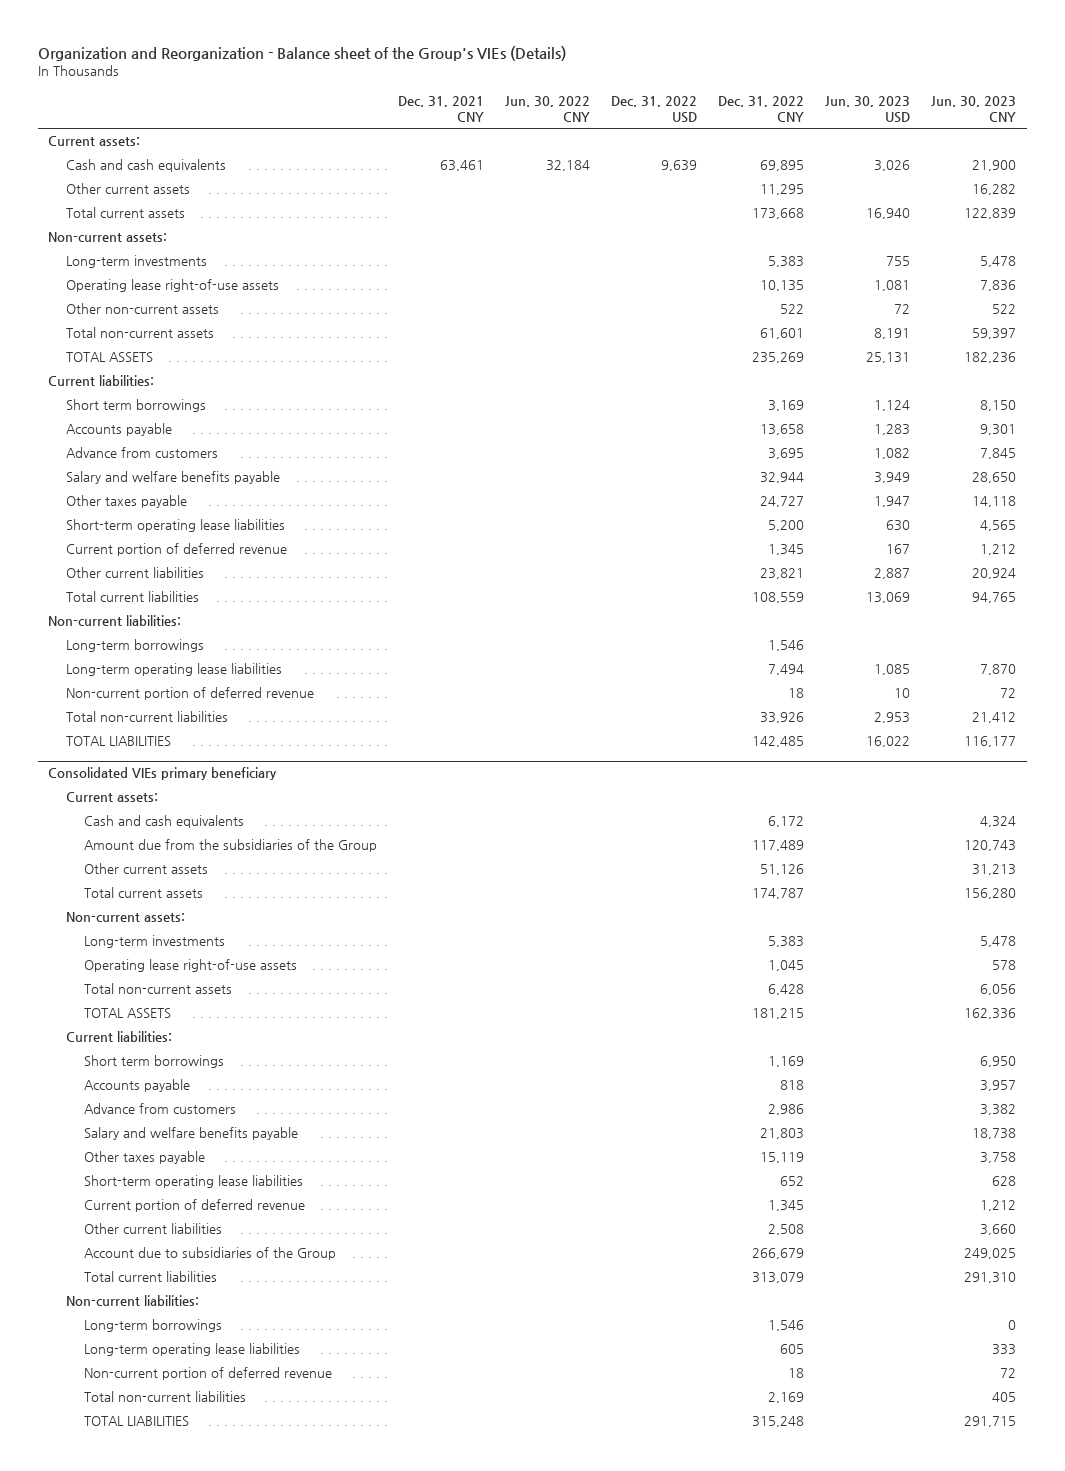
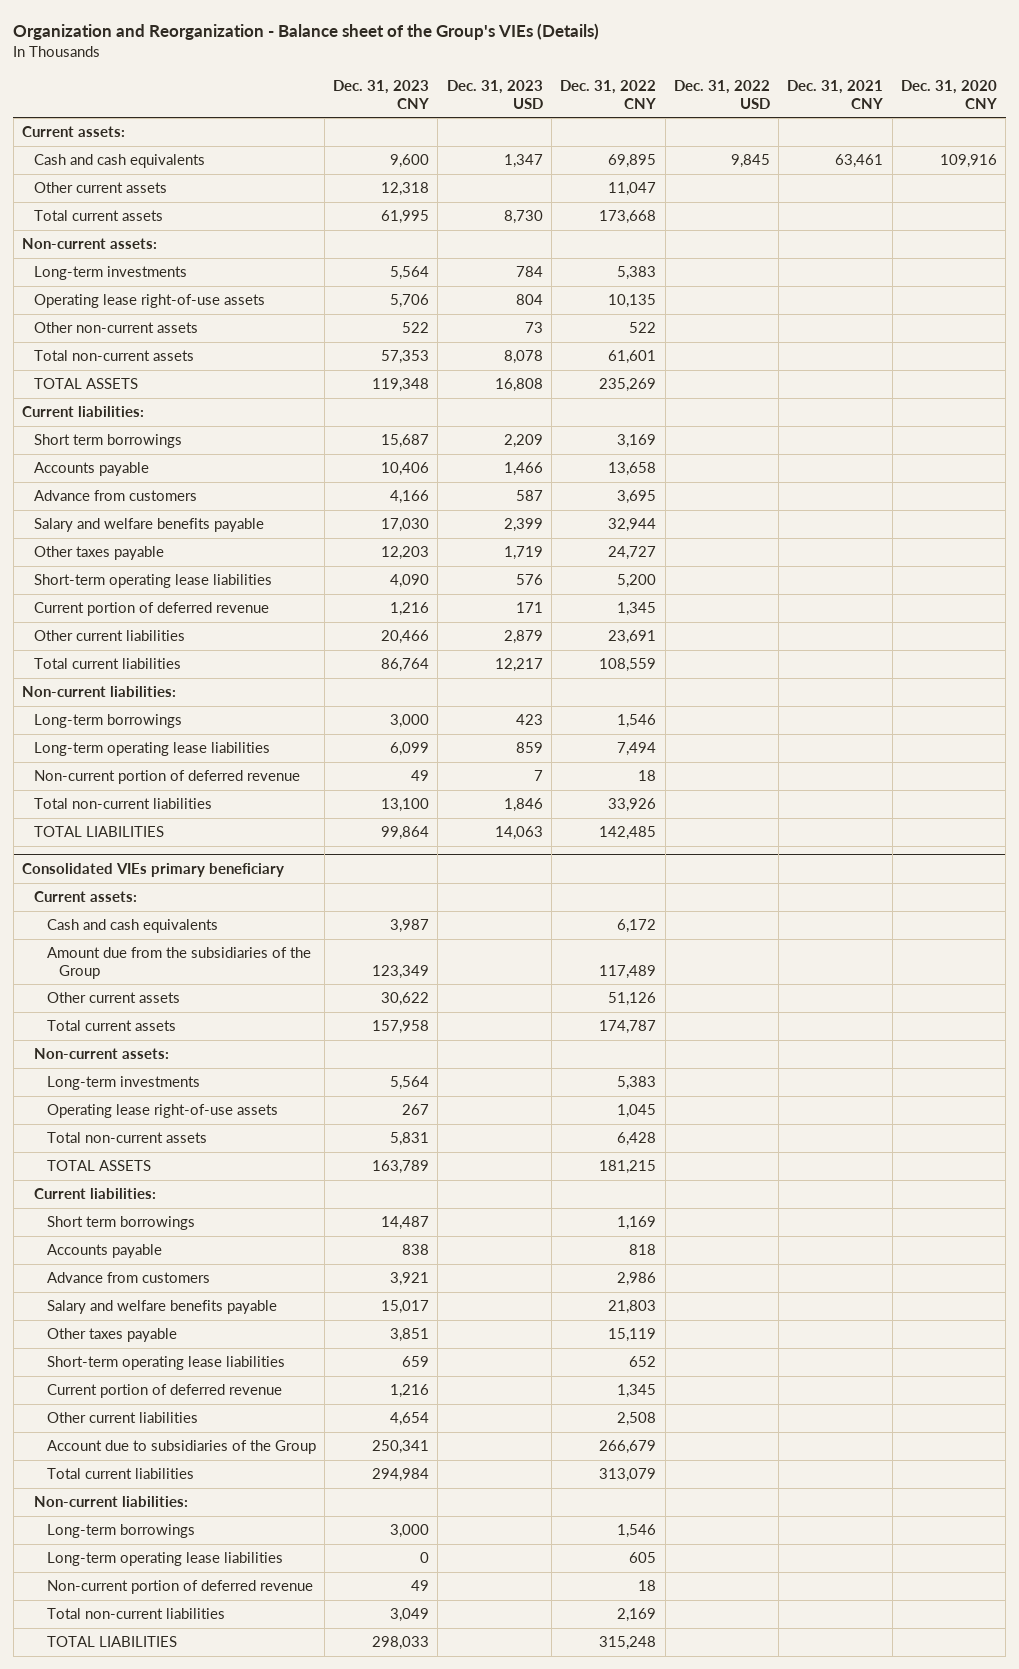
[505,95,591,122] Jun. 30, 2022 CNY -> none
[825,95,911,123] Jun. 30, 2023 USD -> none
[931,95,1017,122] Jun. 30, 2023 CNY -> none
none -> [333,80,430,109] Dec. 31, 2023 CNY
none -> [446,80,543,109] Dec. 31, 2023 USD
none -> [900,80,997,109] Dec. 31, 2020 CNY
[661,160,698,172] 9,639 -> [730,154,770,169] 9,845
[760,184,805,196] 11,295 -> [608,182,657,197] 11,047
[760,568,805,580] 23,821 -> [608,630,657,645] 23,691

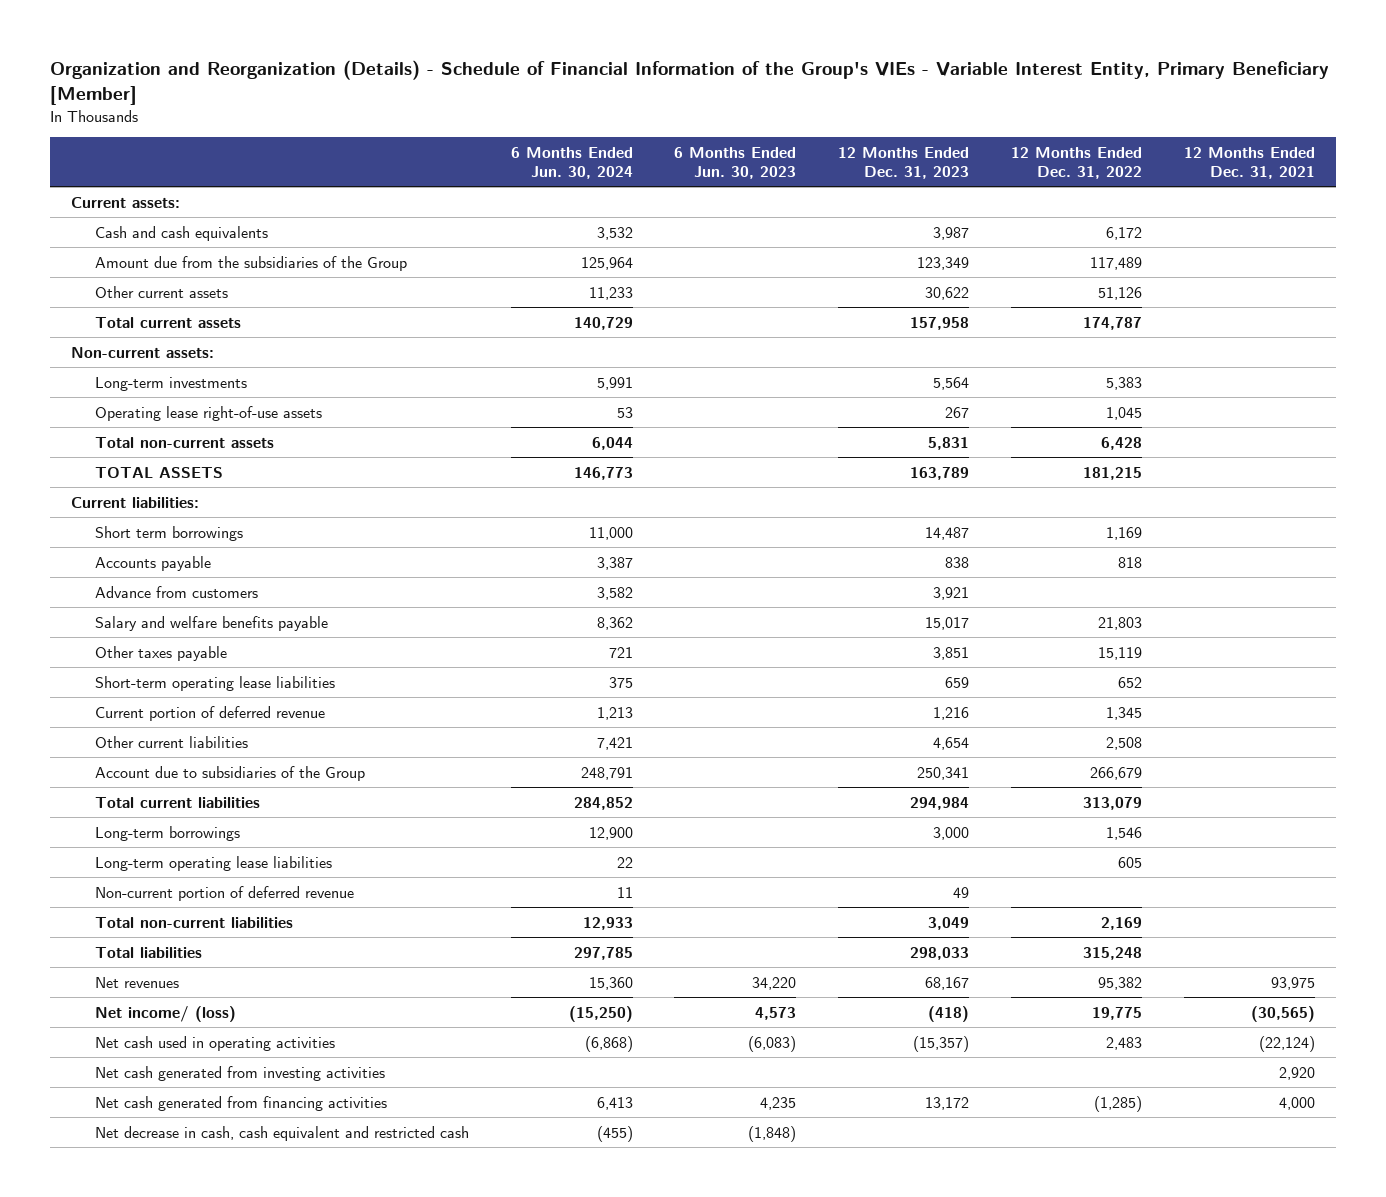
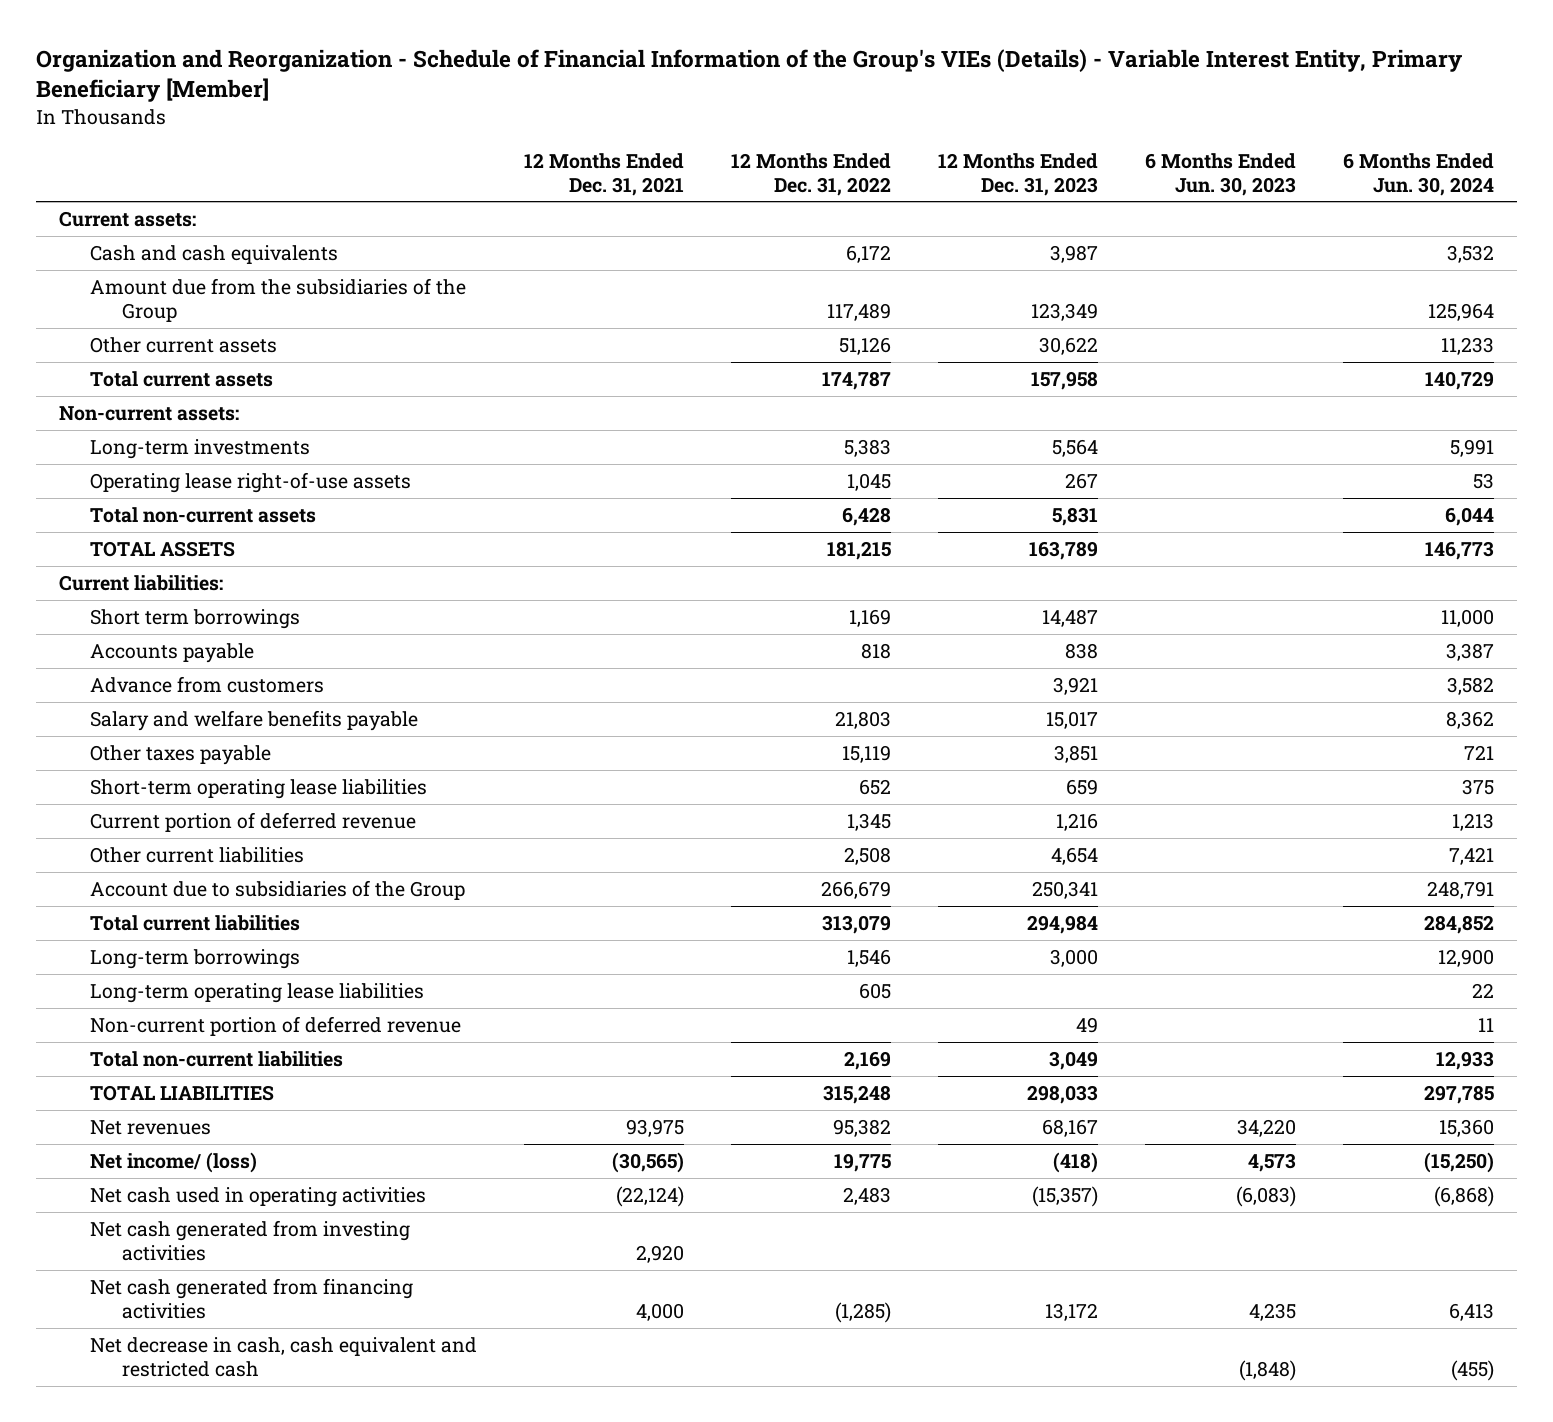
[50,60,1330,105] Organization and Reorganization (Details) - Schedule of Financial Information of the Group's VIEs - Variable Interest Entity, Primary Beneficiary [Member] -> [35,48,1462,103] Organization and Reorganization - Schedule of Financial Information of the Group's VIEs (Details) - Variable Interest Entity, Primary Beneficiary [Member]
[94,946,202,958] Total liabilities -> [90,1084,275,1101] TOTAL LIABILITIES

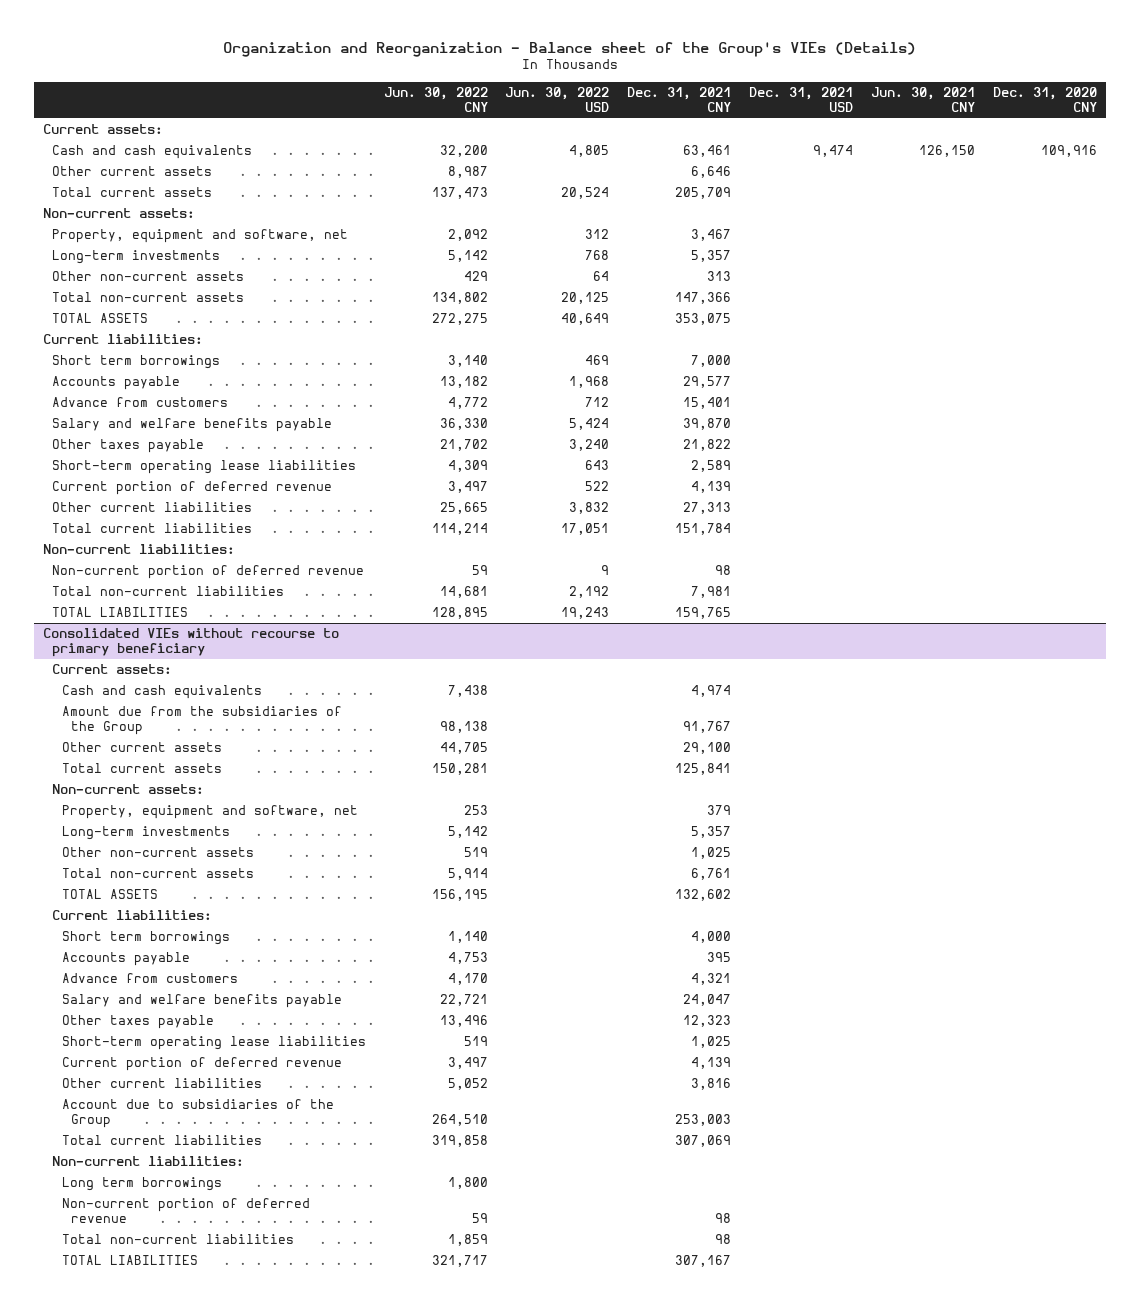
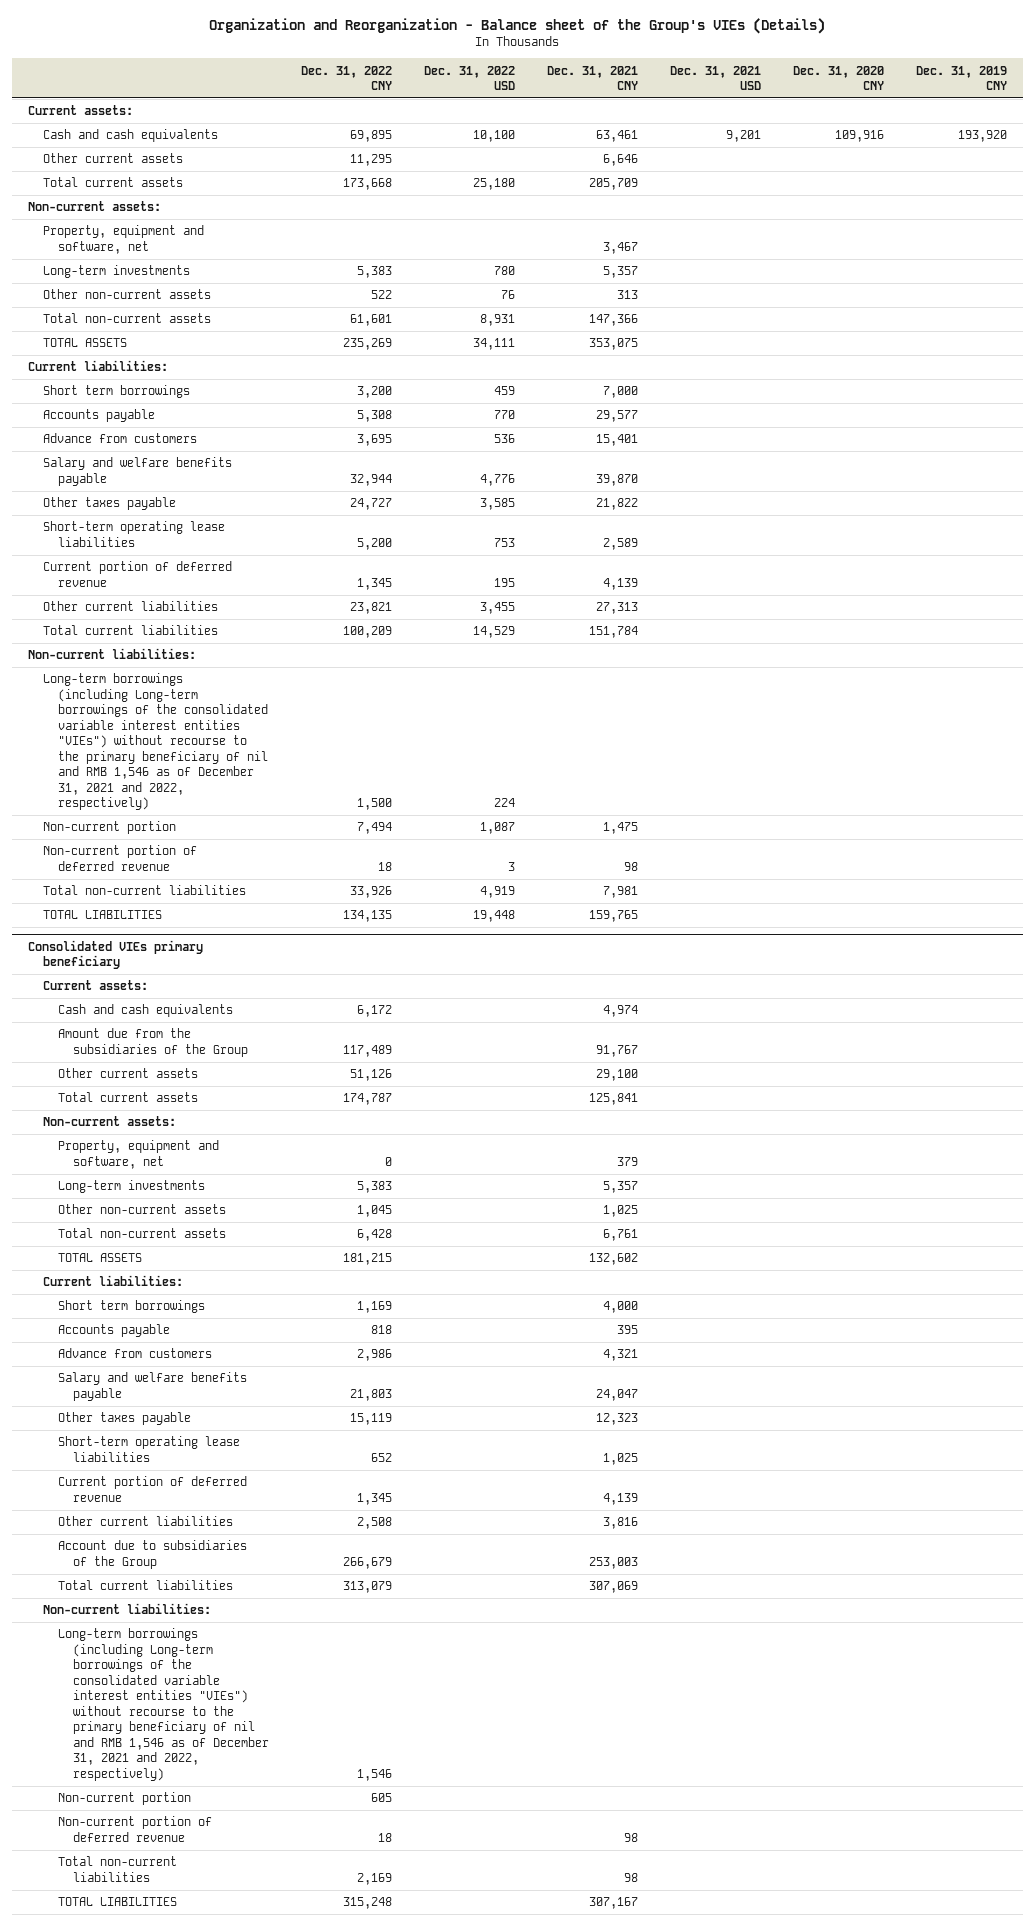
[383,86,488,112] Jun. 30, 2022 CNY -> none
[505,86,610,112] Jun. 30, 2022 USD -> none
[870,86,975,112] Jun. 30, 2021 CNY -> none
none -> [300,65,392,91] Dec. 31, 2022 CNY
none -> [423,65,515,91] Dec. 31, 2022 USD
none -> [915,65,1007,91] Dec. 31, 2019 CNY
[813,145,854,158] 9,474 -> [725,130,761,143] 9,201
none -> [42,673,268,811] Long-term borrowings (including Long-term borrowings of the consolidated variable interest entities "VIEs") without recourse to the primary beneficiary of nil and RMB 1,546 as of December 31, 2021 and 2022, respectively)
none -> [42,821,176,835] Non-current portion
[42,628,339,658] Consolidated VIEs without recourse to primary beneficiary -> [27,939,203,970] Consolidated VIEs primary beneficiary
[61,1177,222,1192] Long term borrowings -> [57,1628,269,1781] Long-term borrowings (including Long-term borrowings of the consolidated variable interest entities "VIEs") without recourse to the primary beneficiary of nil and RMB 1,546 as of December 31, 2021 and 2022, respectively)
none -> [57,1792,191,1806] Non-current portion

